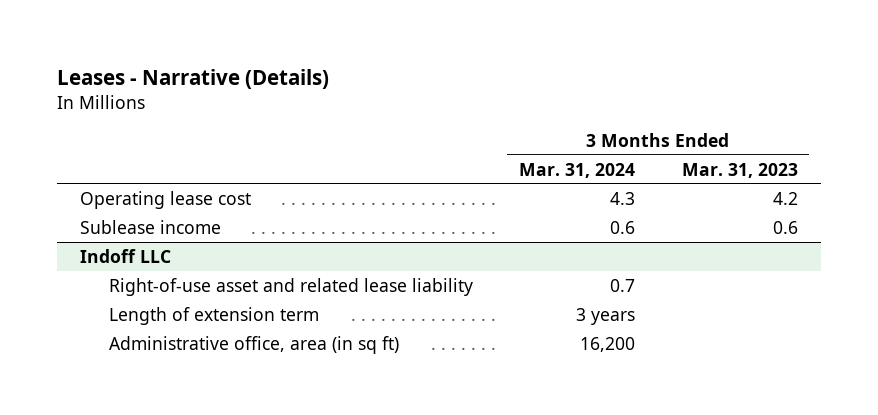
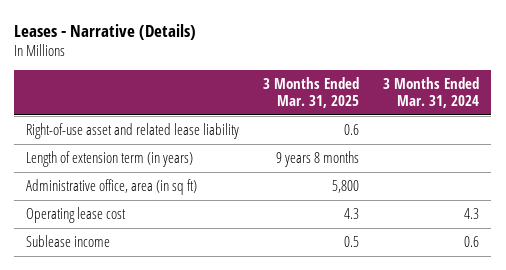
[681,162,798,178] Mar. 31, 2023 -> none
none -> [263,77,360,108] 3 Months Ended Mar. 31, 2025
none -> [26,123,240,140] Right-of-use asset and related lease liability
none -> [26,151,194,168] Length of extension term (in years)
none -> [26,179,198,196] Administrative office, area (in sq ft)
[80,248,172,263] Indoff LLC -> none
[108,277,473,296] Right-of-use asset and related lease liability -> none
[108,306,319,325] Length of extension term -> none
[108,335,399,354] Administrative office, area (in sq ft) -> none

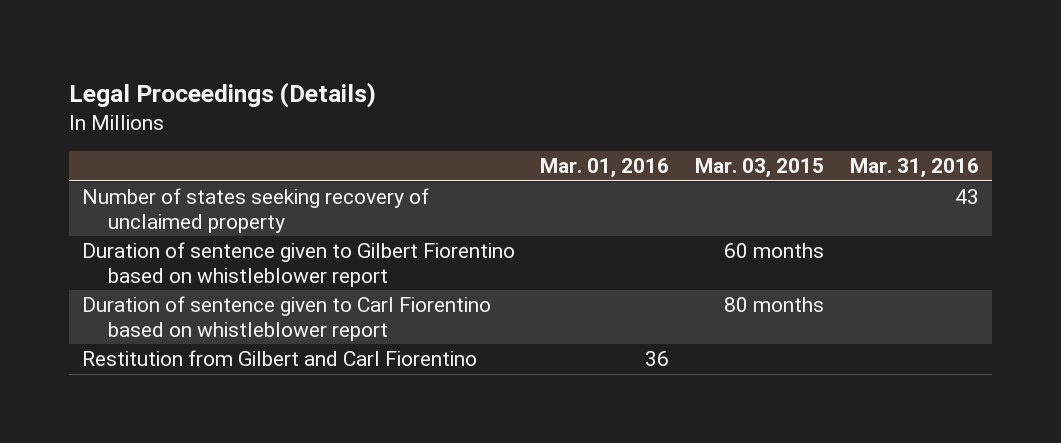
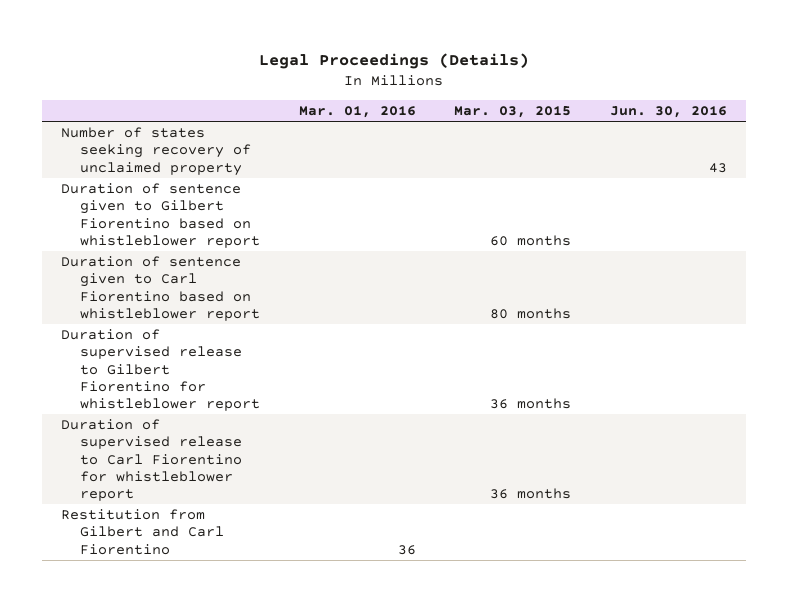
[849,158,979,179] Mar. 31, 2016 -> none
none -> [609,105,727,118] Jun. 30, 2016
none -> [60,329,261,412] Duration of supervised release to Gilbert Fiorentino for whistleblower report
none -> [60,419,243,502] Duration of supervised release to Carl Fiorentino for whistleblower report

